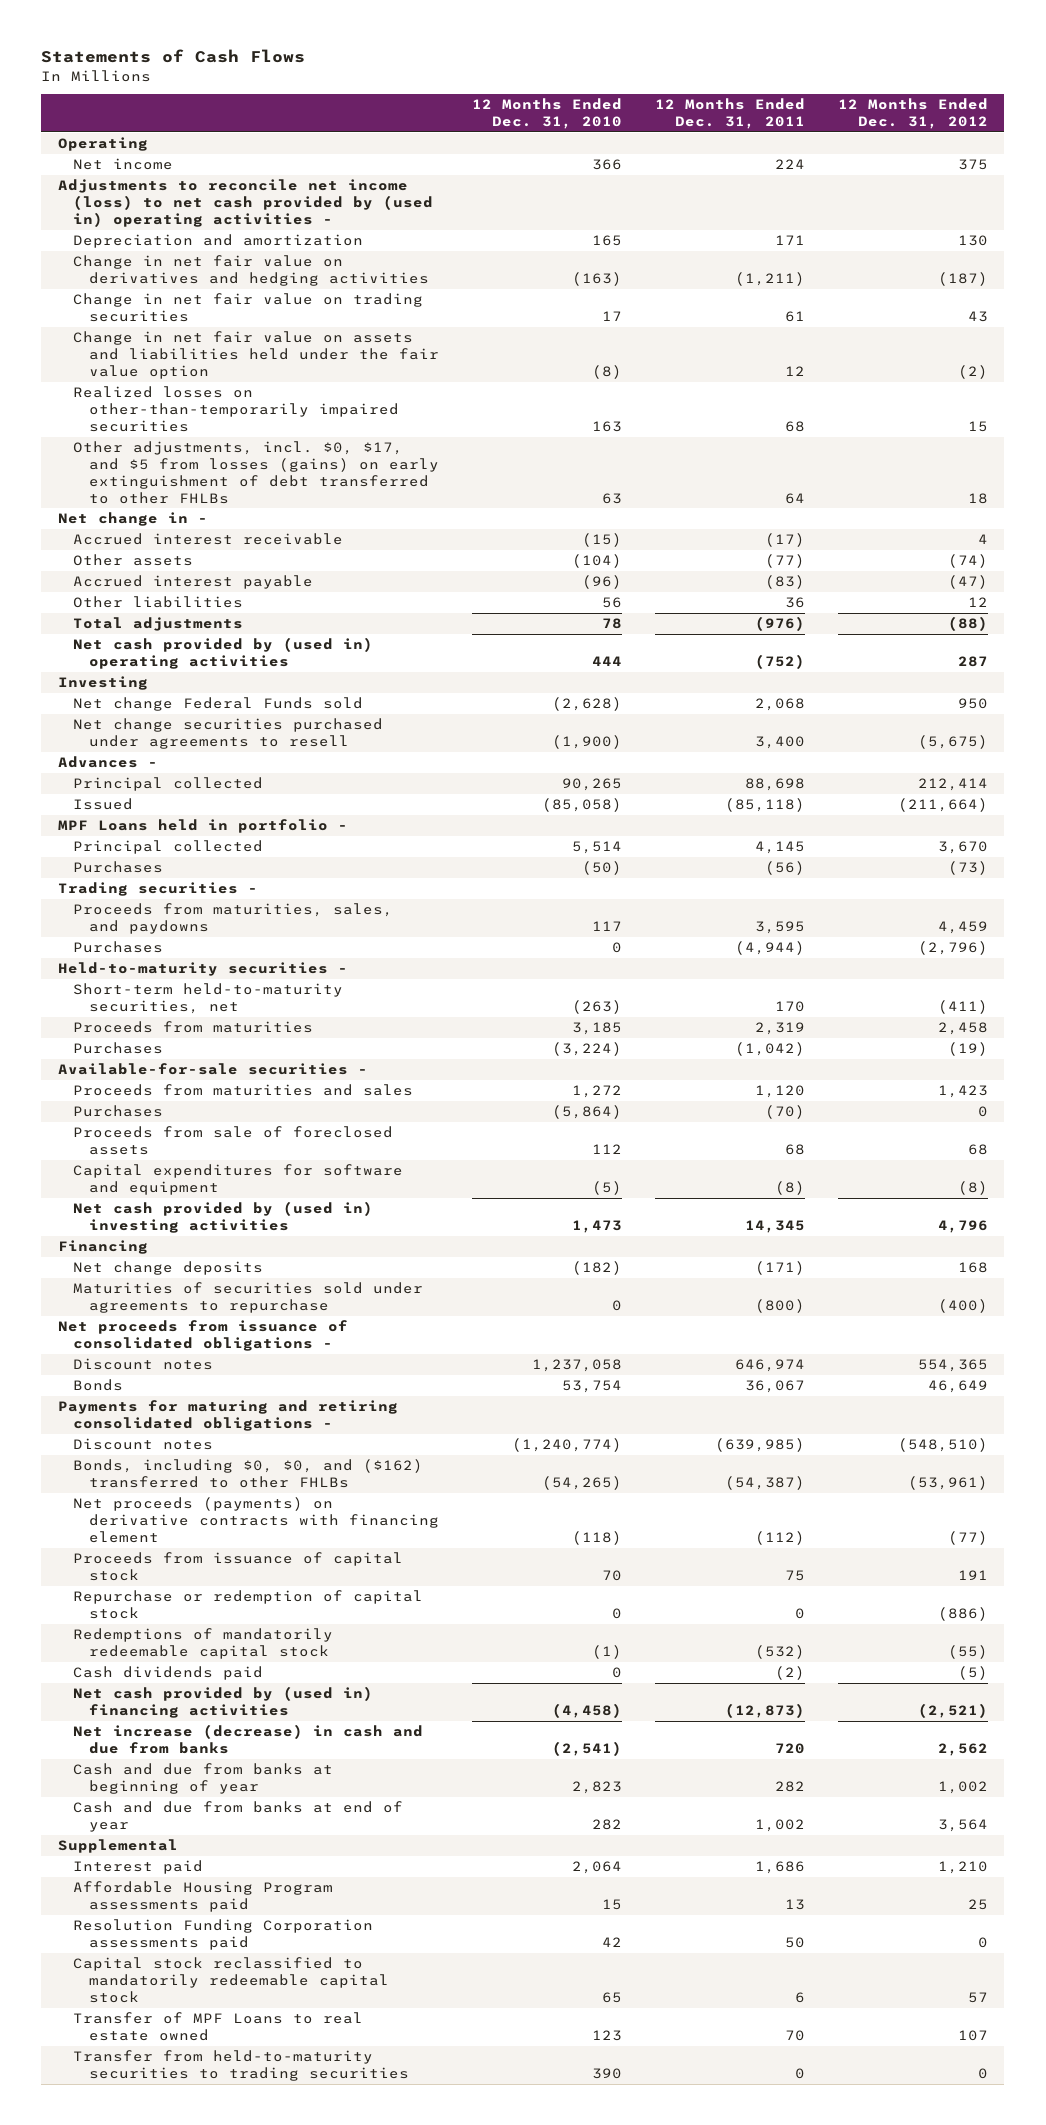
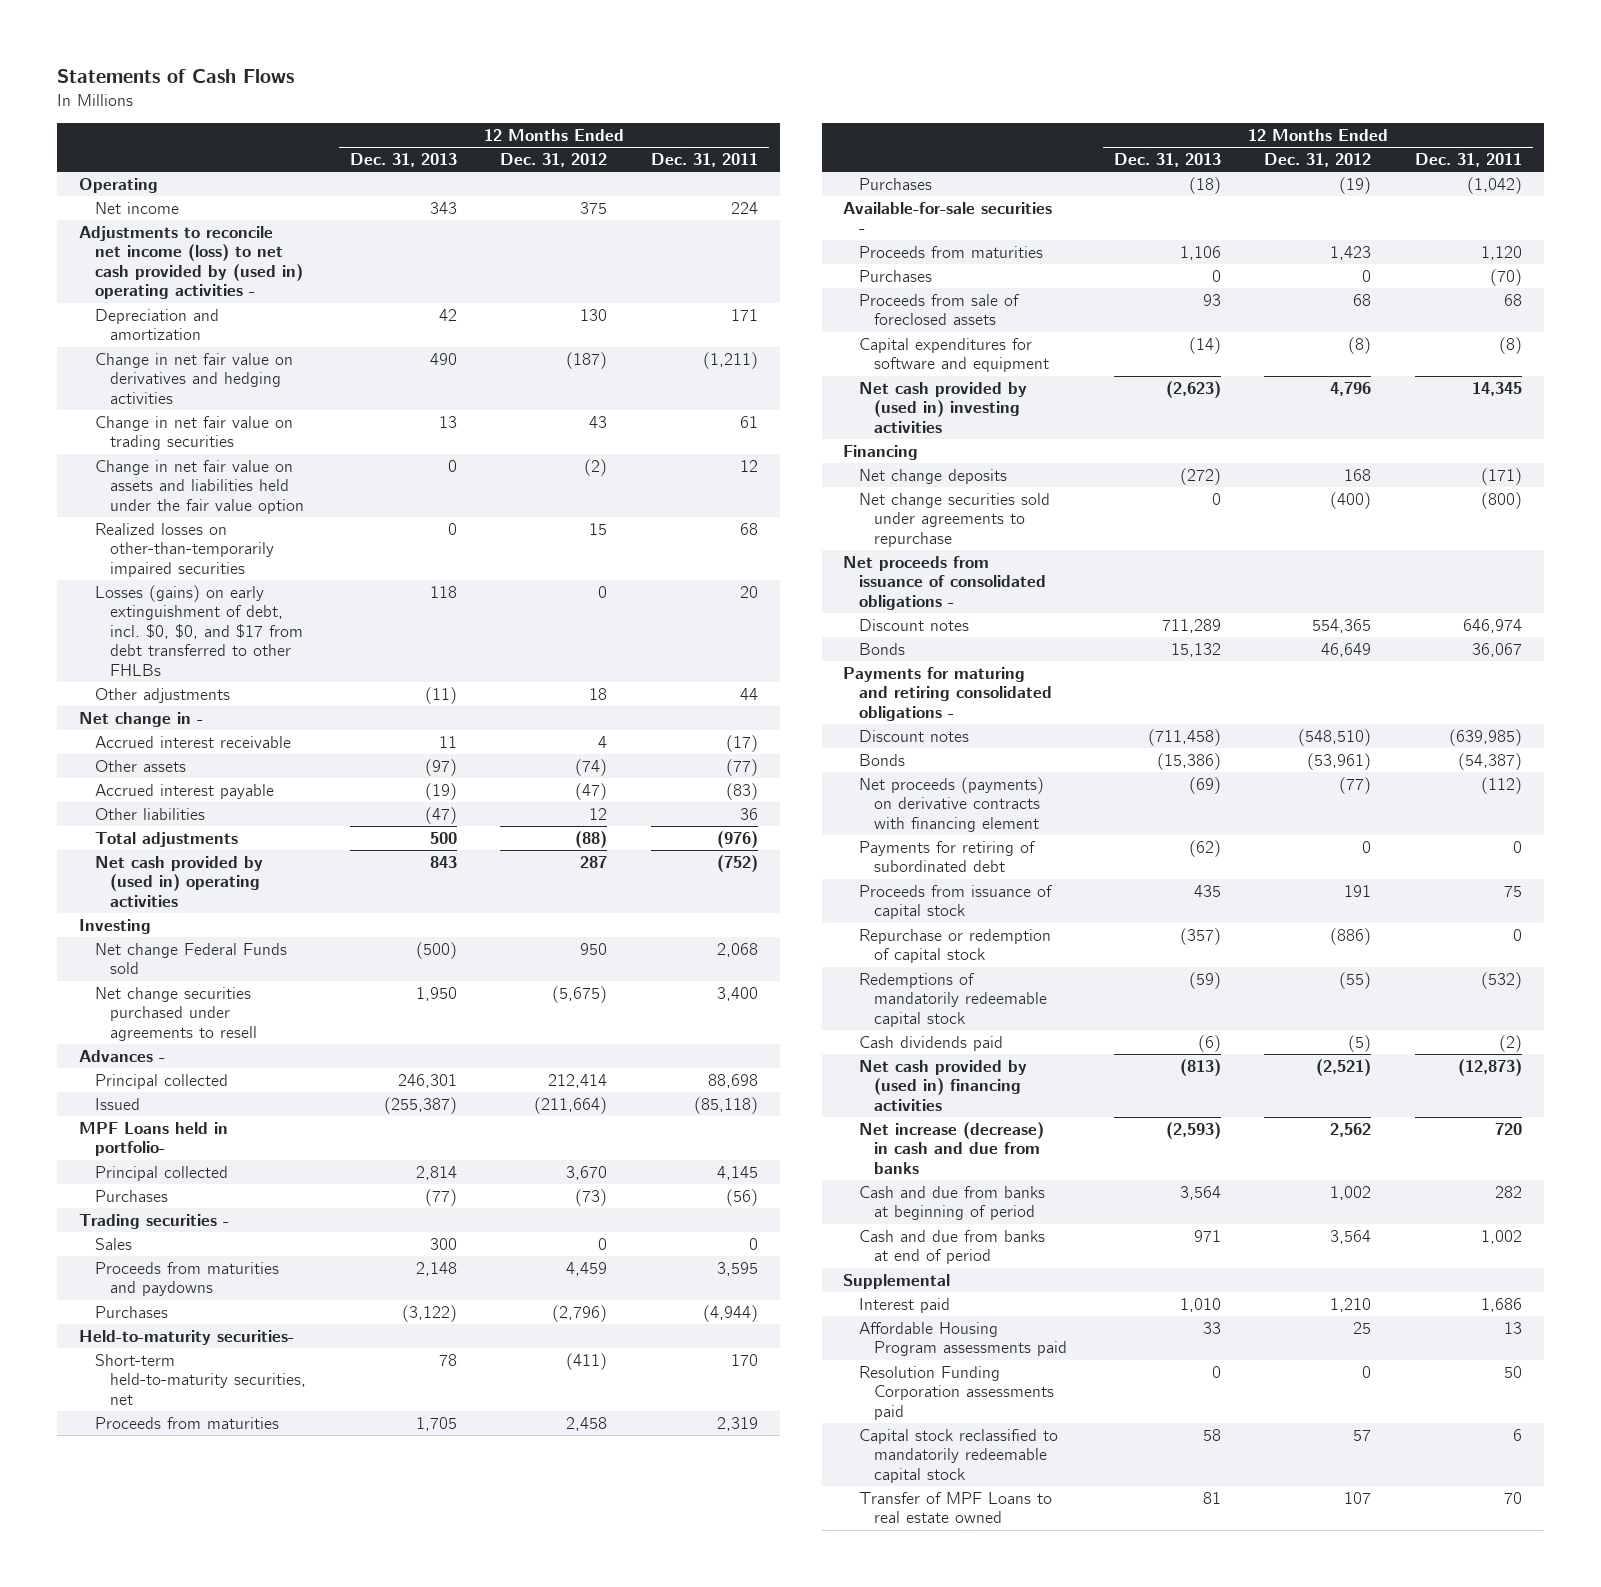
[471,98,622,129] 12 Months Ended Dec. 31, 2010 -> none
none -> [349,152,457,167] Dec. 31, 2013
[73,441,439,504] Other adjustments, incl. $0, $17, and $5 from losses (gains) on early extinguishment of debt transferred to other FHLBs -> [94,584,304,676] Losses (gains) on early extinguishment of debt, incl. $0, $0, and $17 from debt transferred to other FHLBs
[784,492,805,504] 64 -> [739,585,758,598] 20
[967,492,988,504] 18 -> [598,585,608,598] 0
none -> [94,687,230,703] Other adjustments
[57,819,348,834] MPF Loans held in portfolio - -> [79,1121,229,1157] MPF Loans held in portfolio-
none -> [94,1237,132,1250] Sales
[73,903,394,934] Proceeds from maturities, sales, and paydowns -> [94,1261,279,1297] Proceeds from maturities and paydowns
[57,962,348,977] Held-to-maturity securities - -> [79,1329,295,1345] Held-to-maturity securities-
[73,1084,414,1097] Proceeds from maturities and sales -> [858,245,1043,258] Proceeds from maturities
[73,1282,424,1313] Maturities of securities sold under agreements to repurchase -> [858,492,1050,547] Net change securities sold under agreements to repurchase
[73,1459,424,1488] Bonds, including $0, $0, and ($162) transferred to other FHLBs -> [858,753,905,766] Bonds
none -> [858,840,1036,873] Payments for retiring of subordinated debt
[73,1763,334,1794] Cash and due from banks at beginning of year -> [858,1185,1045,1221] Cash and due from banks at beginning of period
[73,1801,404,1832] Cash and due from banks at end of year -> [858,1229,1045,1265] Cash and due from banks at end of period
[73,2050,409,2081] Transfer from held-to-maturity securities to trading securities -> none

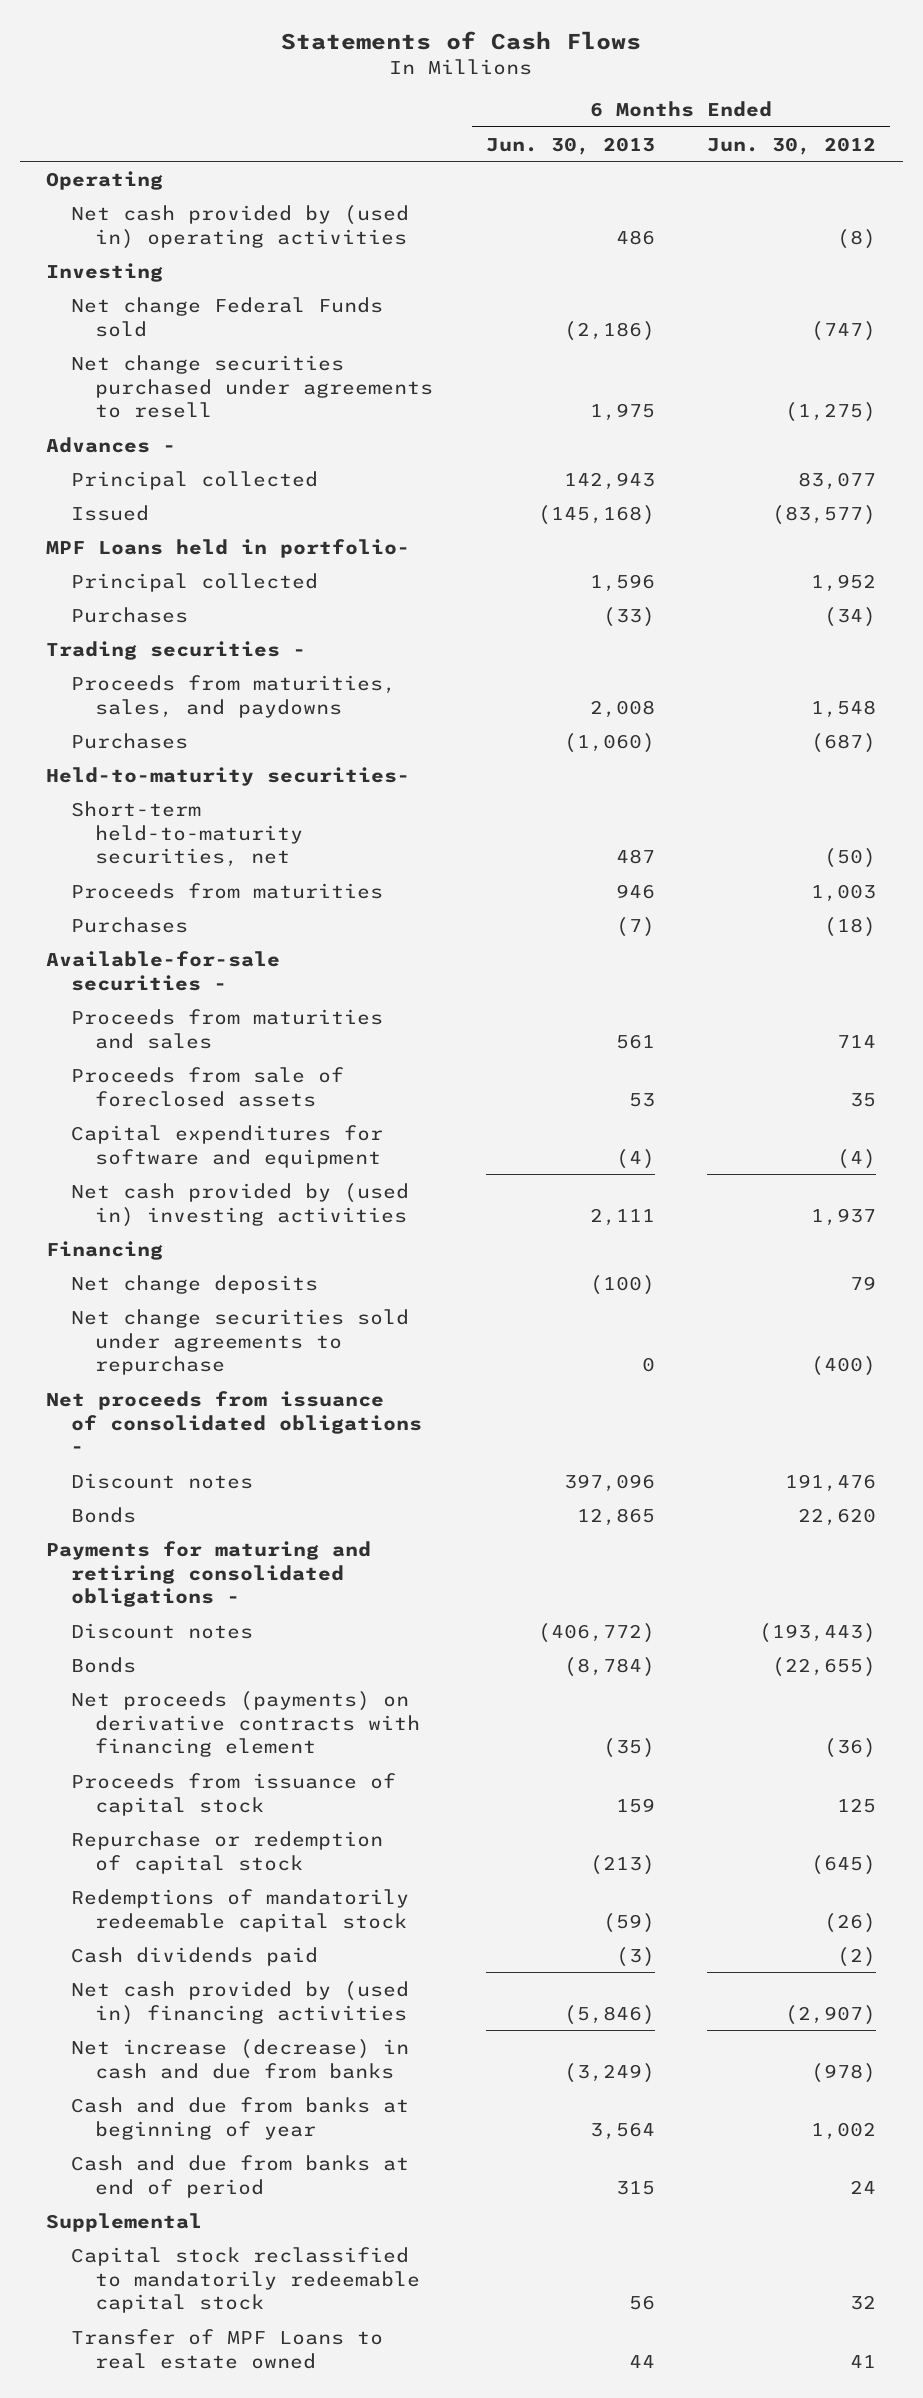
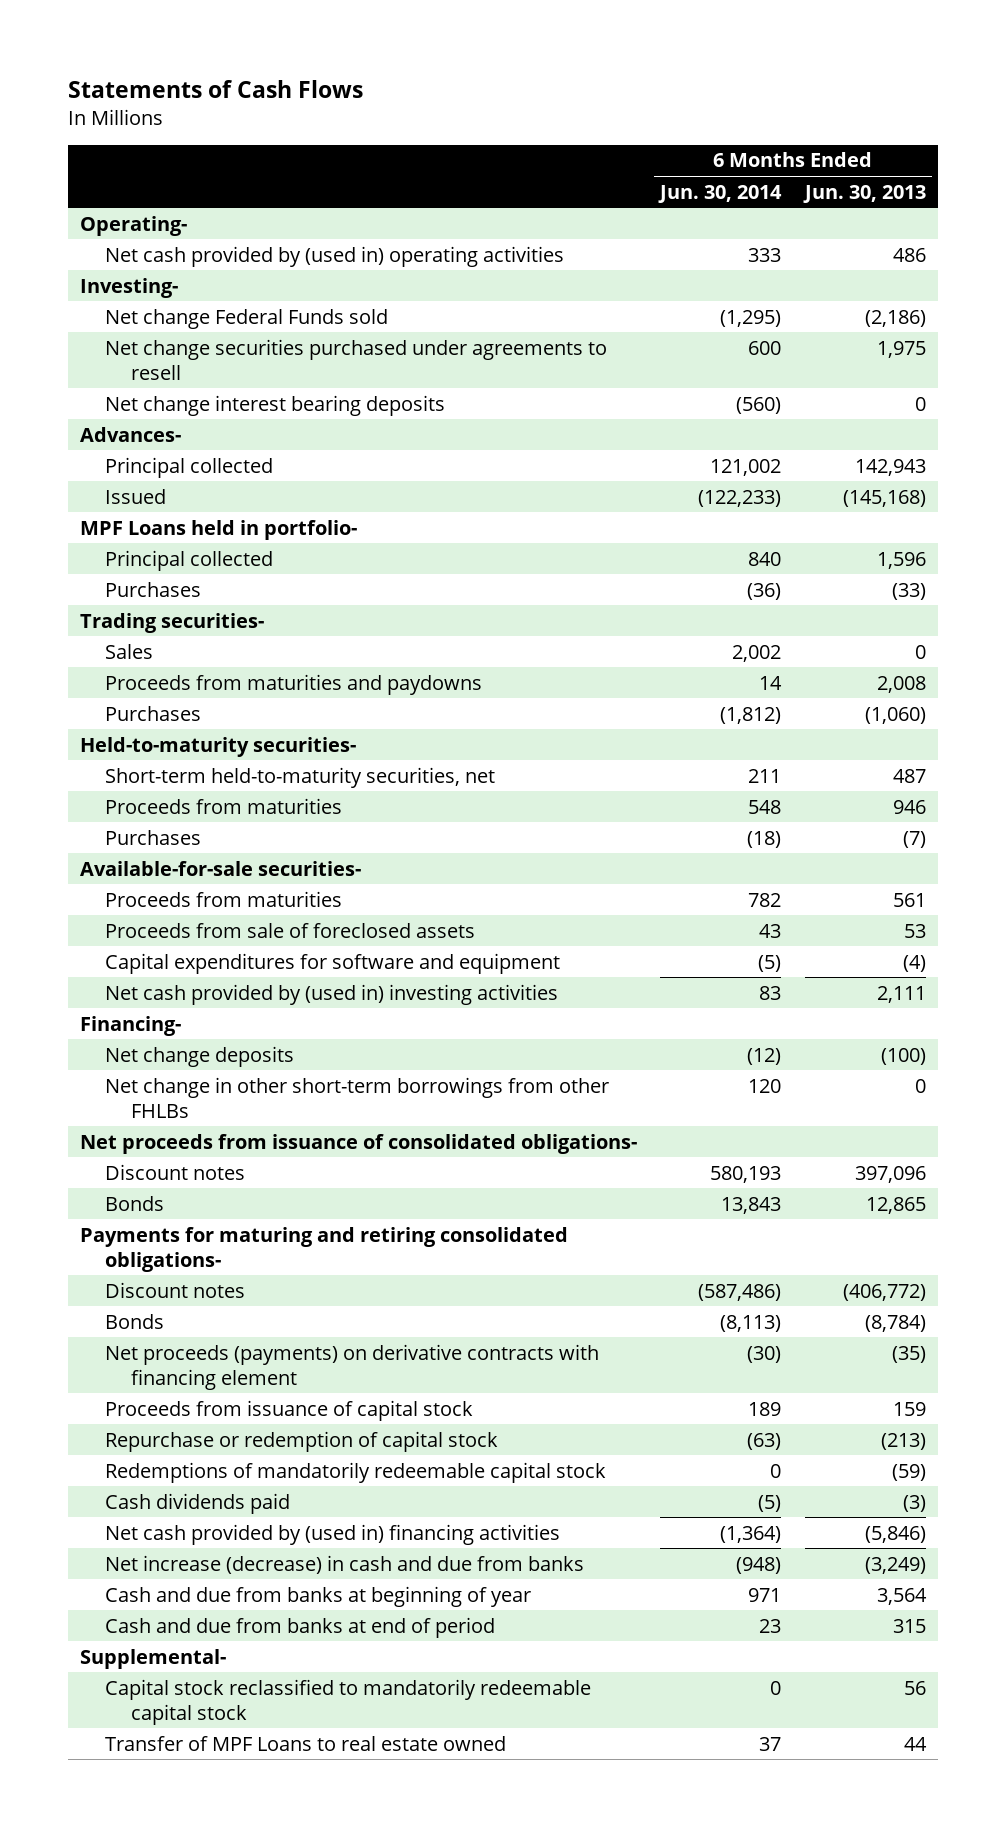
[707,136,877,155] Jun. 30, 2012 -> none
none -> [658,184,783,203] Jun. 30, 2014
[46,170,164,190] Operating -> [79,215,187,236] Operating-
[46,262,164,282] Investing -> [79,277,178,298] Investing-
none -> [105,394,446,416] Net change interest bearing deposits
[46,436,177,453] Advances - -> [79,426,181,442] Advances-
[46,640,307,660] Trading securities - -> [79,612,264,633] Trading securities-
none -> [105,643,154,659] Sales
[70,674,396,718] Proceeds from maturities, sales, and paydowns -> [105,673,483,695] Proceeds from maturities and paydowns
[46,950,281,991] Available-for-sale securities - -> [79,860,361,876] Available-for-sale securities-
[70,1008,383,1049] Proceeds from maturities and sales -> [105,890,343,907] Proceeds from maturities
[46,1240,164,1260] Financing -> [79,1015,181,1036] Financing-
[70,1308,409,1376] Net change securities sold under agreements to repurchase -> none
none -> [105,1076,610,1118] Net change in other short-term borrowings from other FHLBs
[46,1390,422,1454] Net proceeds from issuance of consolidated obligations - -> [79,1133,637,1154] Net proceeds from issuance of consolidated obligations-
[46,1540,372,1608] Payments for maturing and retiring consolidated obligations - -> [79,1226,568,1272] Payments for maturing and retiring consolidated obligations-
[46,2212,203,2232] Supplemental -> [79,1648,226,1669] Supplemental-

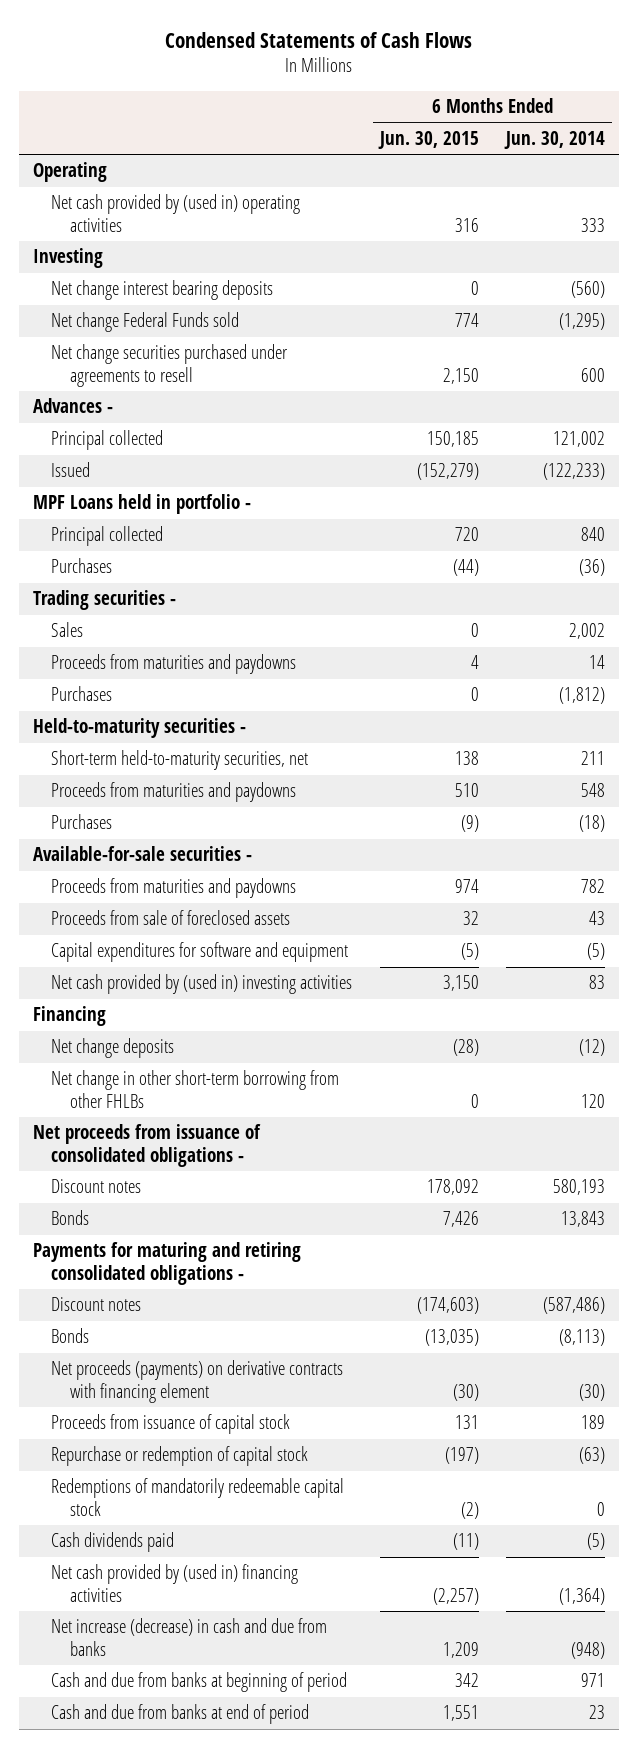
[67,80,363,99] Statements of Cash Flows -> [165,31,473,48] Condensed Statements of Cash Flows
[803,184,927,203] Jun. 30, 2013 -> none
none -> [377,130,479,149] Jun. 30, 2015
[79,215,187,236] Operating- -> [33,162,108,183] Operating
[79,277,178,298] Investing- -> [33,248,104,269] Investing
[105,394,446,416] Net change interest bearing deposits -> [51,280,274,301] Net change interest bearing deposits
[79,426,181,442] Advances- -> [33,398,114,414] Advances -
[79,519,357,540] MPF Loans held in portfolio- -> [33,494,252,515] MPF Loans held in portfolio -
[79,612,264,633] Trading securities- -> [33,590,177,611] Trading securities -
[79,736,356,757] Held-to-maturity securities- -> [33,718,247,739] Held-to-maturity securities -
[105,797,343,814] Proceeds from maturities -> [51,782,297,803] Proceeds from maturities and paydowns
[79,860,361,876] Available-for-sale securities- -> [33,846,253,862] Available-for-sale securities -
[105,890,343,907] Proceeds from maturities -> [51,878,297,899] Proceeds from maturities and paydowns
[79,1015,181,1036] Financing- -> [33,1006,107,1027] Financing
[105,1076,610,1118] Net change in other short-term borrowings from other FHLBs -> [51,1070,340,1108] Net change in other short-term borrowing from other FHLBs
[79,1133,637,1154] Net proceeds from issuance of consolidated obligations- -> [33,1124,262,1167] Net proceeds from issuance of consolidated obligations -
[79,1226,568,1272] Payments for maturing and retiring consolidated obligations- -> [33,1242,302,1285] Payments for maturing and retiring consolidated obligations -
[105,1585,532,1607] Cash and due from banks at beginning of year -> [51,1672,348,1693] Cash and due from banks at beginning of period
[79,1648,226,1669] Supplemental- -> none
[105,1678,592,1725] Capital stock reclassified to mandatorily redeemable capital stock -> none
[105,1735,507,1751] Transfer of MPF Loans to real estate owned -> none

